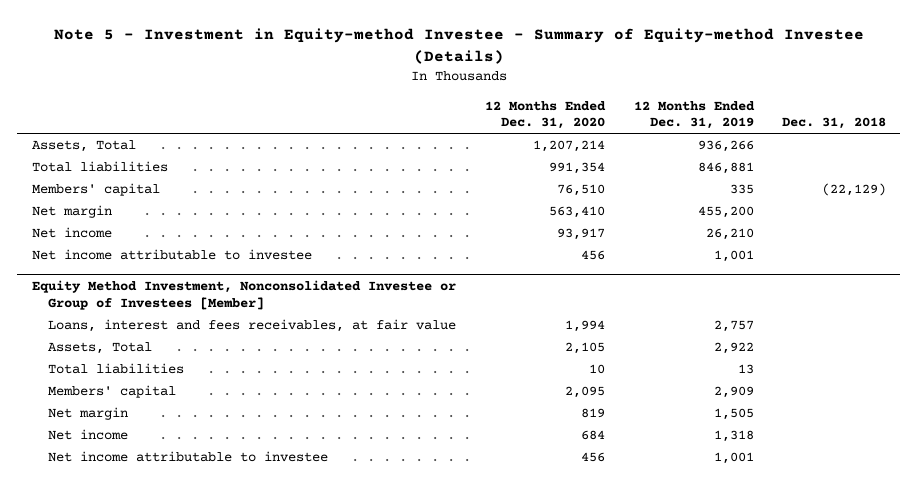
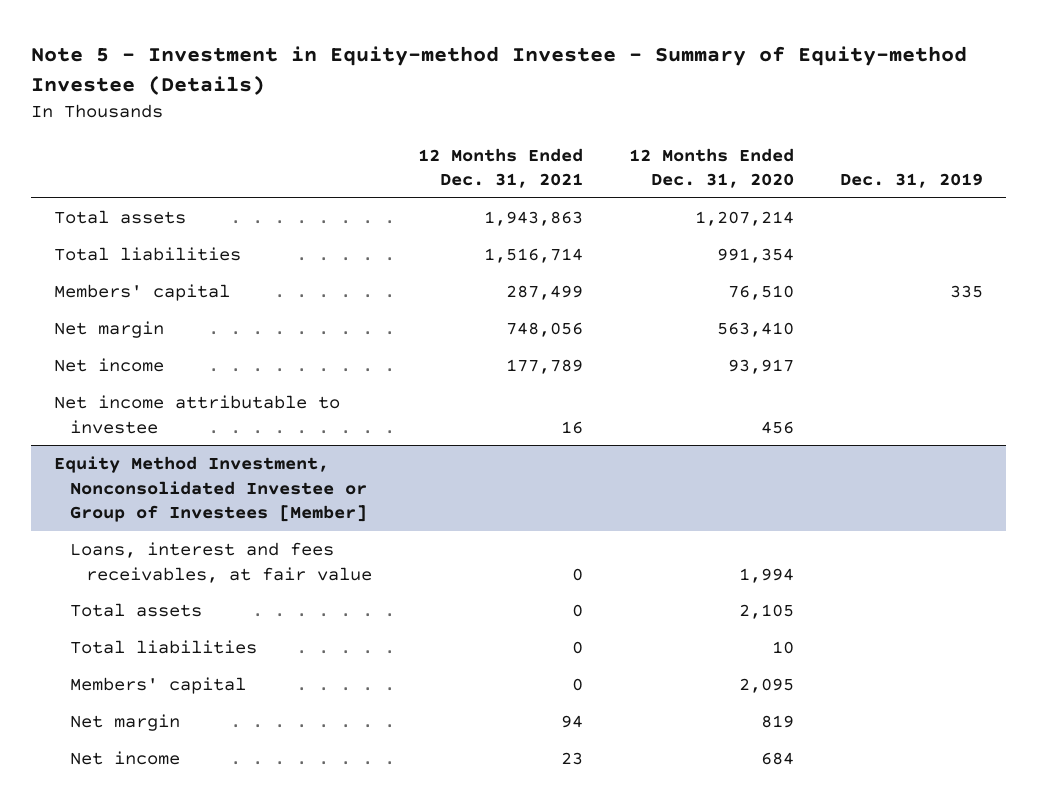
[633,100,755,130] 12 Months Ended Dec. 31, 2019 -> none
[782,117,887,130] Dec. 31, 2018 -> none
none -> [418,147,584,188] 12 Months Ended Dec. 31, 2021
none -> [840,172,984,188] Dec. 31, 2019
[31,140,136,153] Assets, Total -> [54,210,187,225] Total assets
[48,342,153,355] Assets, Total -> [70,603,203,618] Total assets
[48,451,329,463] Net income attributable to investee -> none

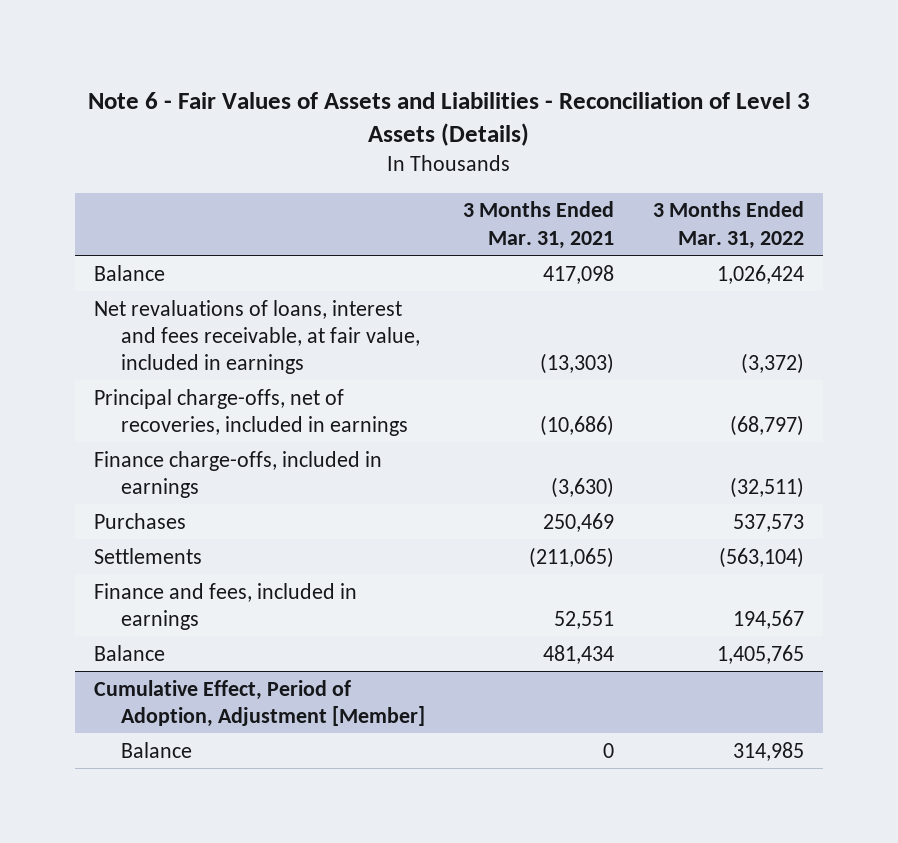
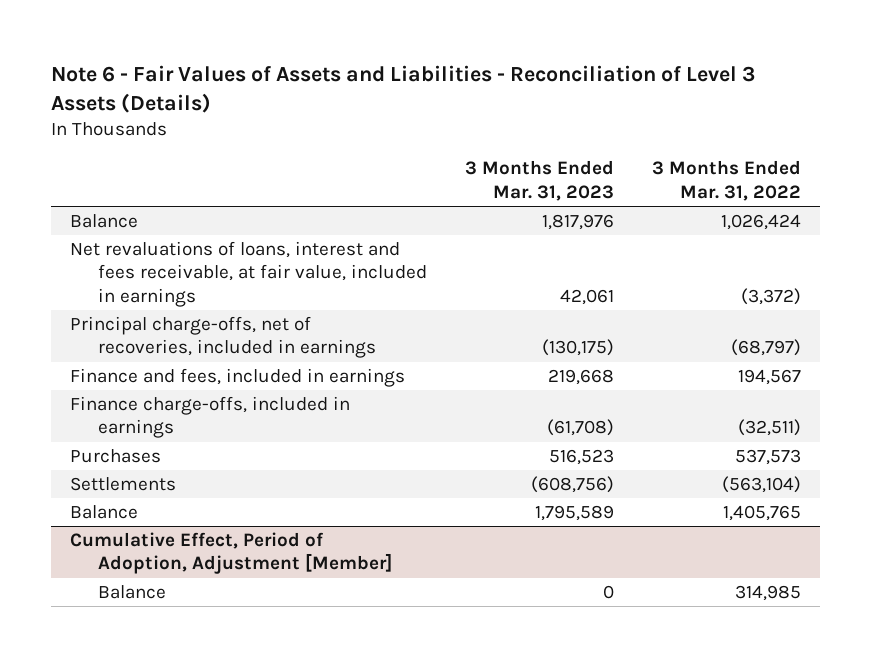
[463,201,615,249] 3 Months Ended Mar. 31, 2021 -> none
none -> [465,160,615,201] 3 Months Ended Mar. 31, 2023
[94,582,358,630] Finance and fees, included in earnings -> [70,368,406,388] Finance and fees, included in earnings

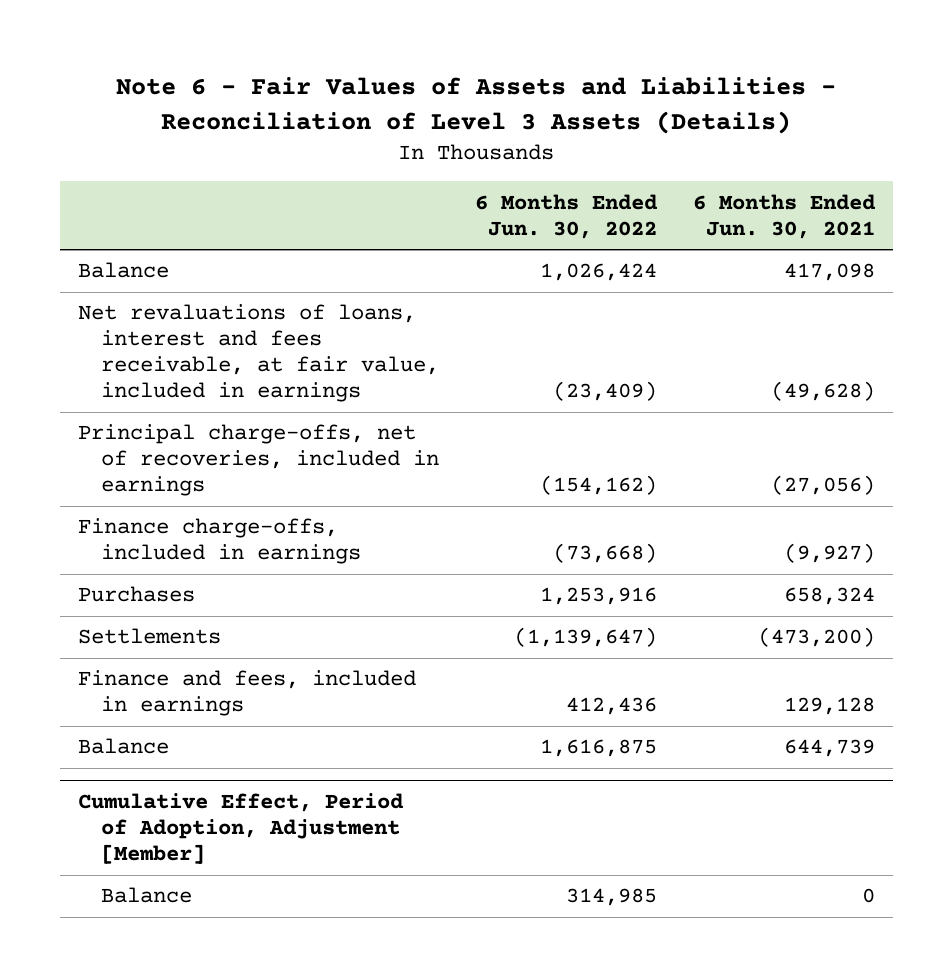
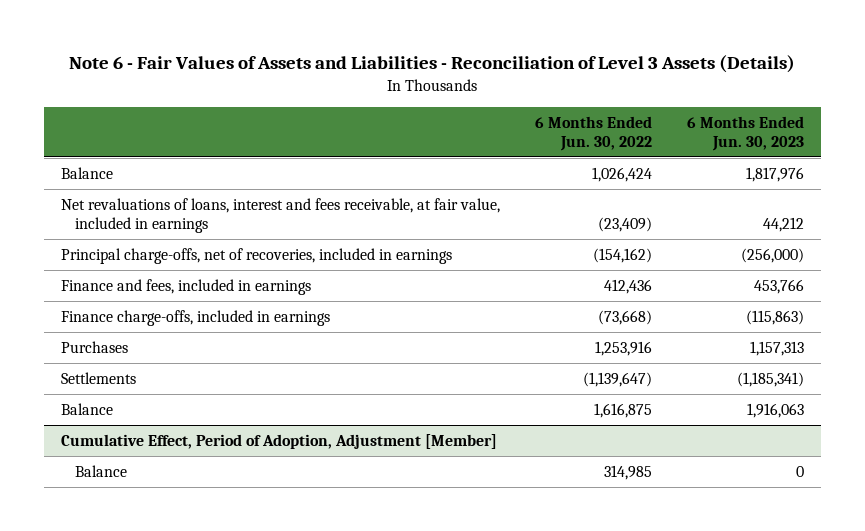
[692,193,876,239] 6 Months Ended Jun. 30, 2021 -> none
none -> [686,115,804,152] 6 Months Ended Jun. 30, 2023
[77,670,416,717] Finance and fees, included in earnings -> [60,278,311,295] Finance and fees, included in earnings

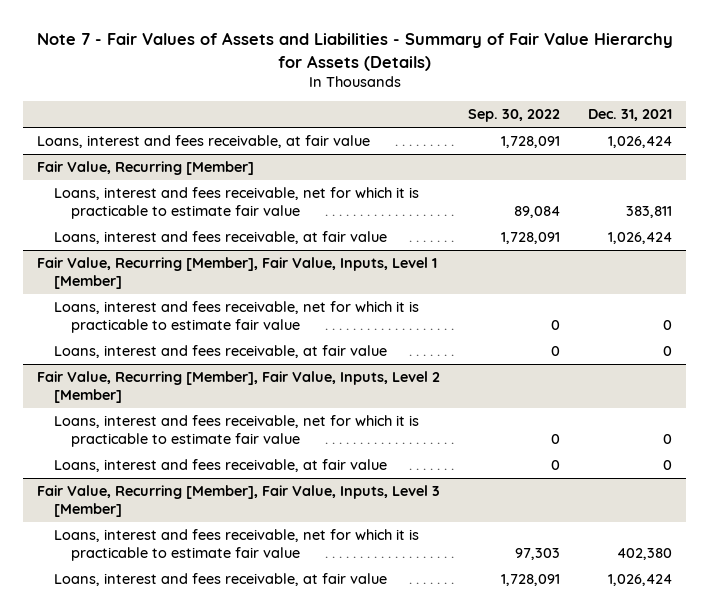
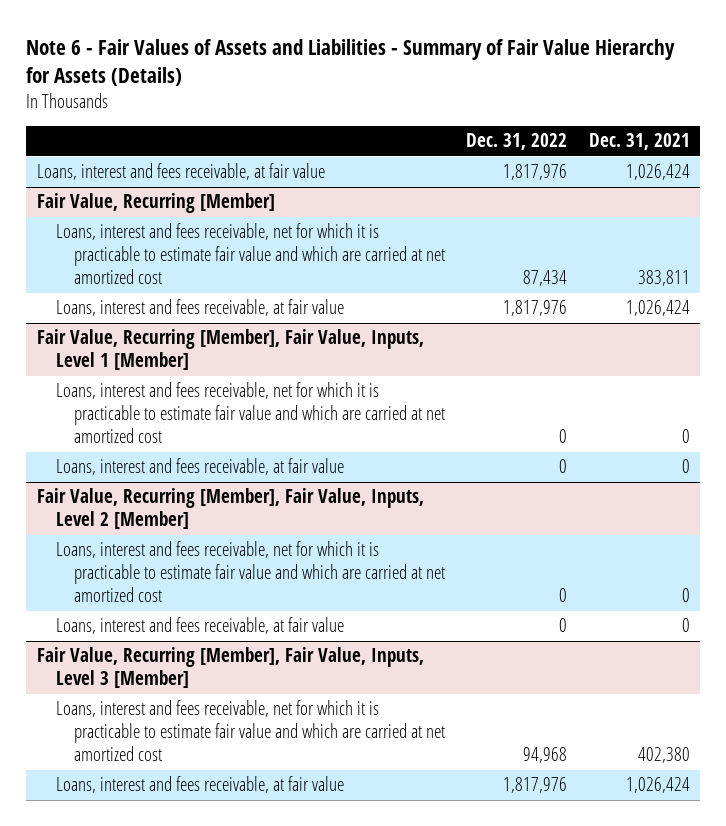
[36,32,673,71] Note 7 - Fair Values of Assets and Liabilities - Summary of Fair Value Hierarchy for Assets (Details) -> [26,38,676,87] Note 6 - Fair Values of Assets and Liabilities - Summary of Fair Value Hierarchy for Assets (Details)
[468,109,561,123] Sep. 30, 2022 -> none
none -> [466,133,568,151] Dec. 31, 2022
[54,187,420,220] Loans, interest and fees receivable, net for which it is practicable to estimate fair value -> [55,223,446,285] Loans, interest and fees receivable, net for which it is practicable to estimate fair value and which are carried at net amortized cost
[54,301,420,334] Loans, interest and fees receivable, net for which it is practicable to estimate fair value -> [55,382,446,444] Loans, interest and fees receivable, net for which it is practicable to estimate fair value and which are carried at net amortized cost
[54,415,420,448] Loans, interest and fees receivable, net for which it is practicable to estimate fair value -> [55,541,446,603] Loans, interest and fees receivable, net for which it is practicable to estimate fair value and which are carried at net amortized cost
[54,529,420,562] Loans, interest and fees receivable, net for which it is practicable to estimate fair value -> [55,700,446,762] Loans, interest and fees receivable, net for which it is practicable to estimate fair value and which are carried at net amortized cost

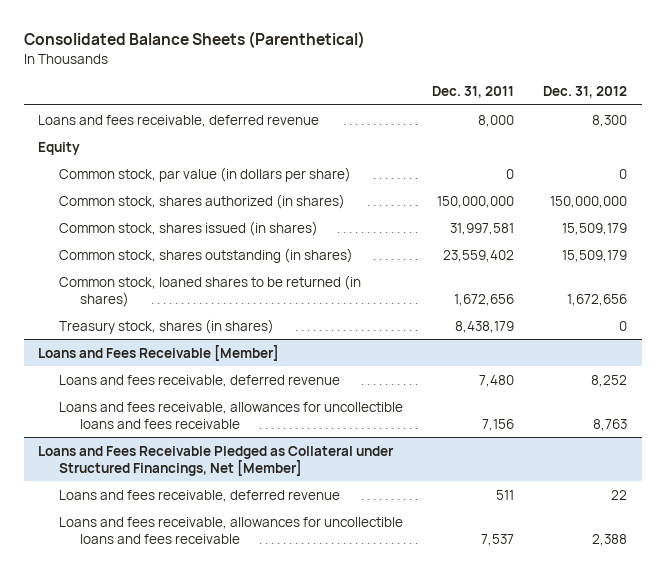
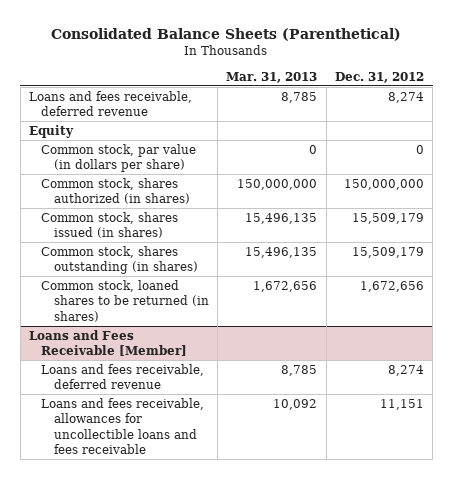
[432,85,515,98] Dec. 31, 2011 -> none
none -> [226,71,318,83] Mar. 31, 2013
[592,114,628,127] 8,300 -> [387,91,424,103] 8,274
[59,318,275,334] Treasury stock, shares (in shares) -> none
[38,445,395,476] Loans and Fees Receivable Pledged as Collateral under Structured Financings, Net [Member] -> none
[59,489,341,502] Loans and fees receivable, deferred revenue -> none
[59,516,404,544] Loans and fees receivable, allowances for uncollectible loans and fees receivable -> none
[591,374,628,387] 8,252 -> [387,364,424,376] 8,274
[593,418,628,431] 8,763 -> [379,398,424,410] 11,151

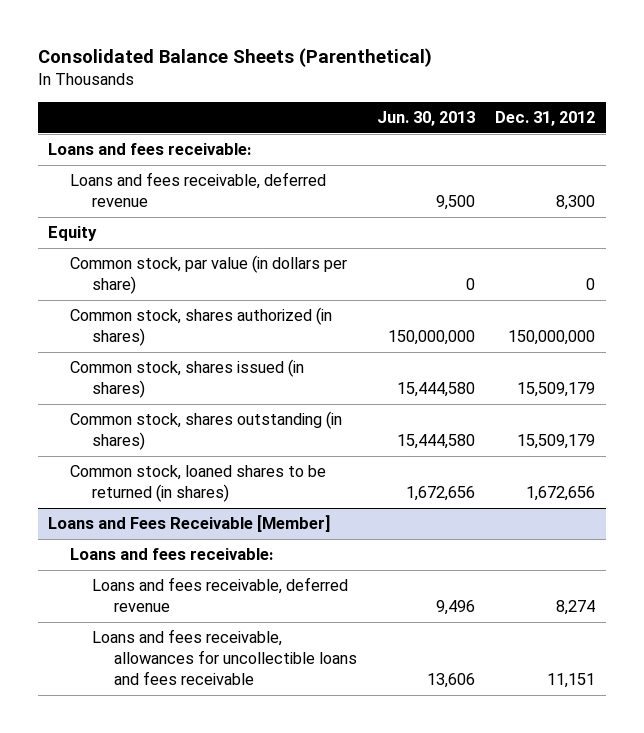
[226,71,318,83] Mar. 31, 2013 -> none
none -> [377,111,476,127] Jun. 30, 2013
none -> [48,143,252,156] Loans and fees receivable:
[387,91,424,103] 8,274 -> [556,195,596,211] 8,300
none -> [70,548,274,561] Loans and fees receivable:

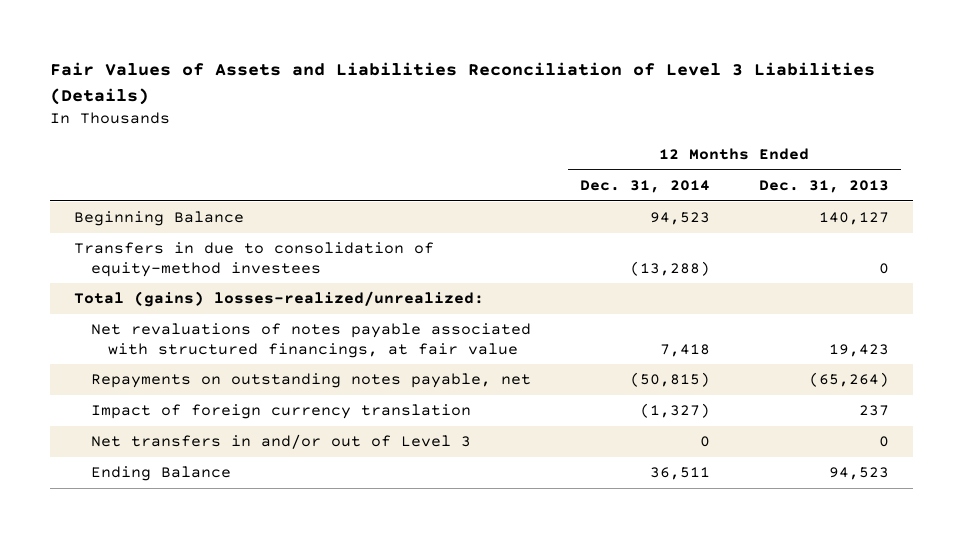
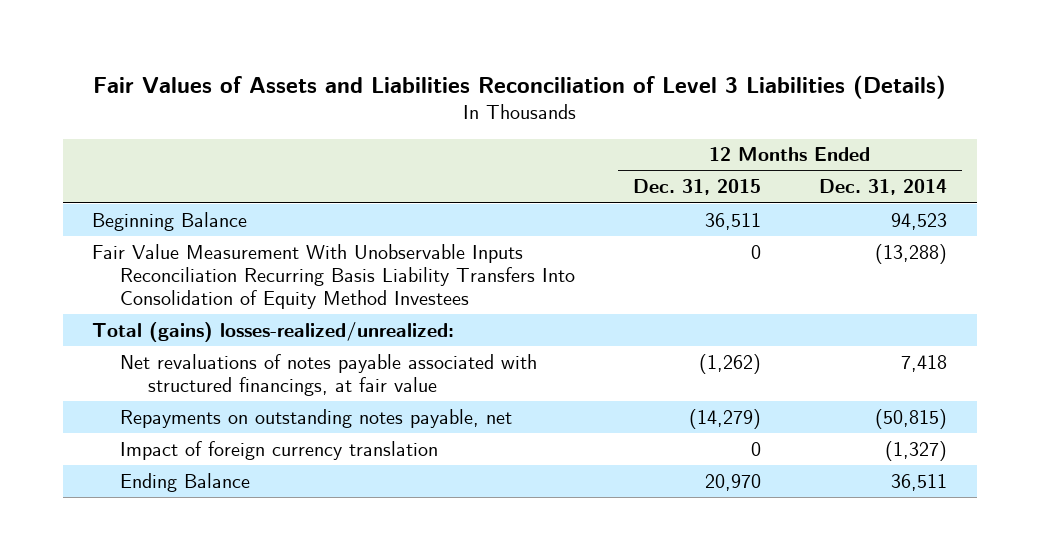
[758,180,889,194] Dec. 31, 2013 -> none
none -> [633,179,762,196] Dec. 31, 2015
[74,242,435,277] Transfers in due to consolidation of equity-method investees -> [91,243,575,309] Fair Value Measurement With Unobservable Inputs Reconciliation Recurring Basis Liability Transfers Into Consolidation of Equity Method Investees
[91,434,472,450] Net transfers in and/or out of Level 3 -> none

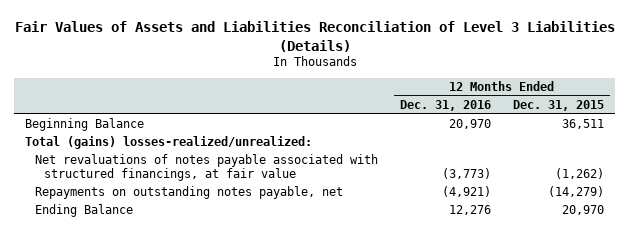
[819,179,948,196] Dec. 31, 2014 -> none
none -> [400,100,492,112] Dec. 31, 2016
[91,243,575,309] Fair Value Measurement With Unobservable Inputs Reconciliation Recurring Basis Liability Transfers Into Consolidation of Equity Method Investees -> none
[119,440,438,460] Impact of foreign currency translation -> none

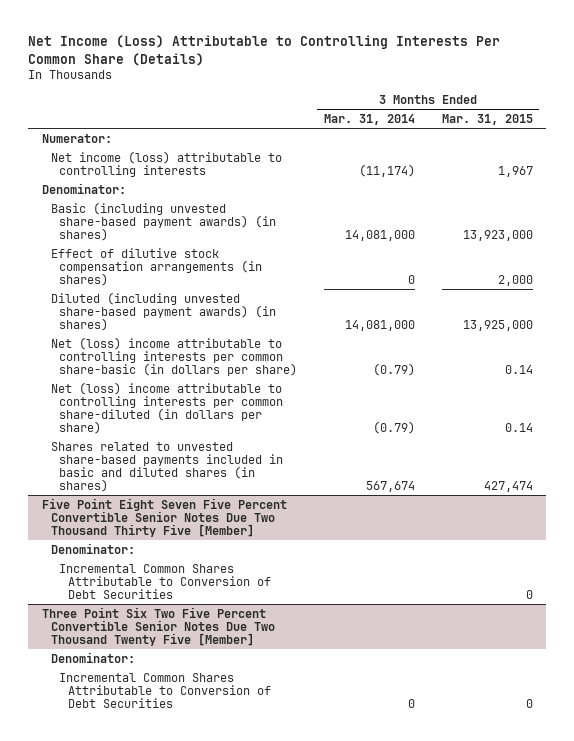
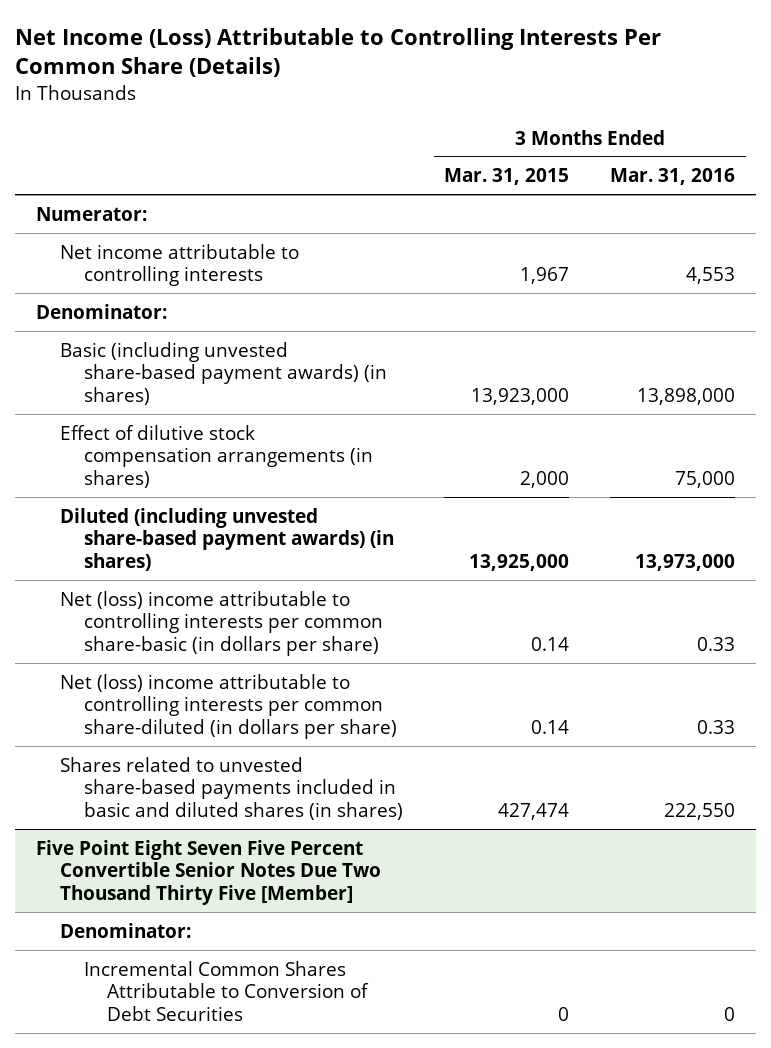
[324,114,416,126] Mar. 31, 2014 -> none
none -> [610,168,736,186] Mar. 31, 2016
[50,150,282,177] Net income (loss) attributable to controlling interests -> [59,243,299,287] Net income attributable to controlling interests
[41,606,275,646] Three Point Six Two Five Percent Convertible Senior Notes Due Two Thousand Twenty Five [Member] -> none
[50,651,135,663] Denominator: -> none
[59,672,272,708] Incremental Common Shares Attributable to Conversion of Debt Securities -> none

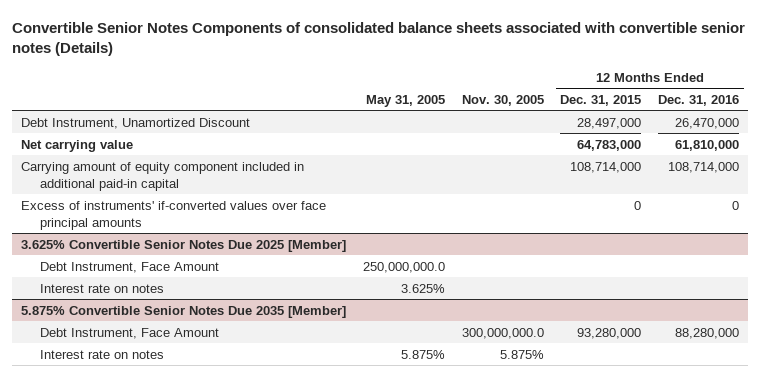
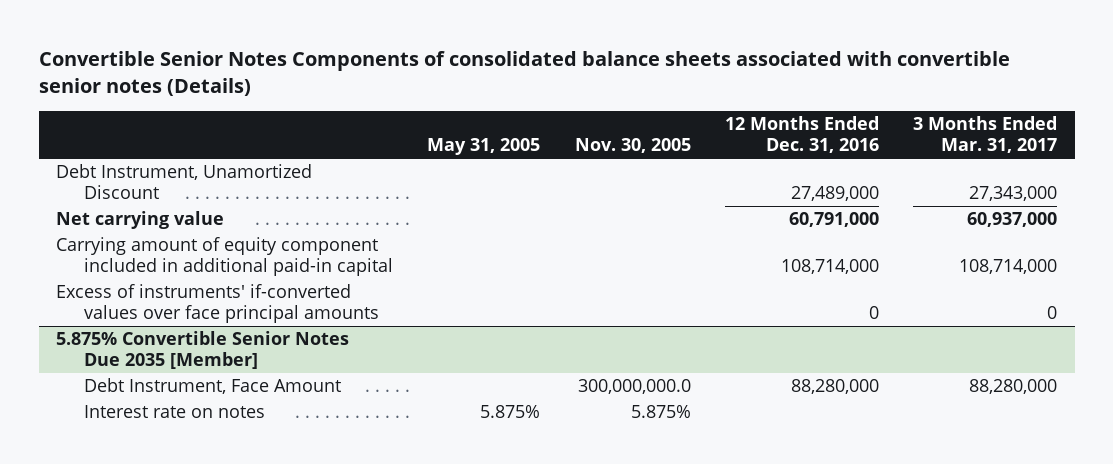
[560,94,642,106] Dec. 31, 2015 -> none
none -> [913,116,1058,154] 3 Months Ended Mar. 31, 2017
[675,117,740,129] 26,470,000 -> [791,186,880,202] 27,489,000
[675,139,740,151] 61,810,000 -> [789,212,880,228] 60,791,000
[20,239,346,252] 3.625% Convertible Senior Notes Due 2025 [Member] -> none
[39,261,219,273] Debt Instrument, Face Amount -> none
[39,283,164,293] Interest rate on notes -> none

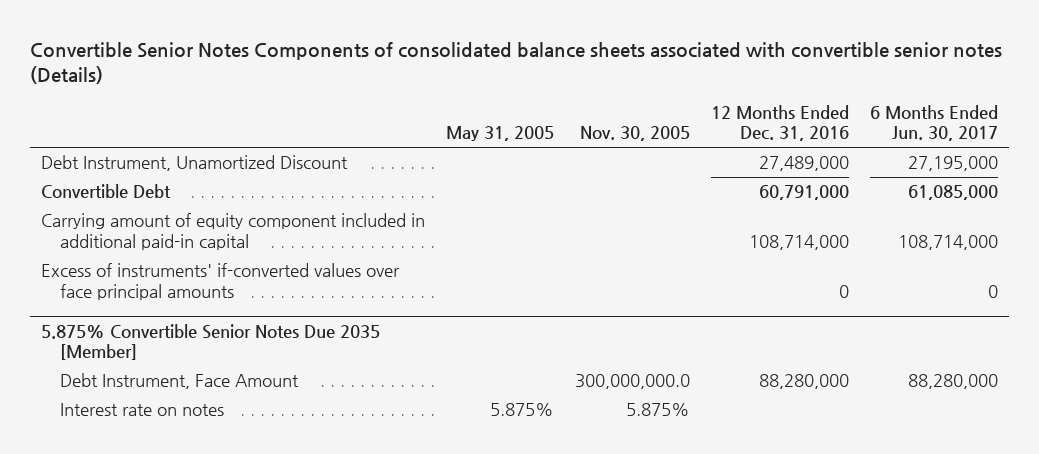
[913,116,1058,154] 3 Months Ended Mar. 31, 2017 -> none
none -> [870,104,999,142] 6 Months Ended Jun. 30, 2017
[56,211,225,230] Net carrying value -> [40,184,171,199] Convertible Debt

